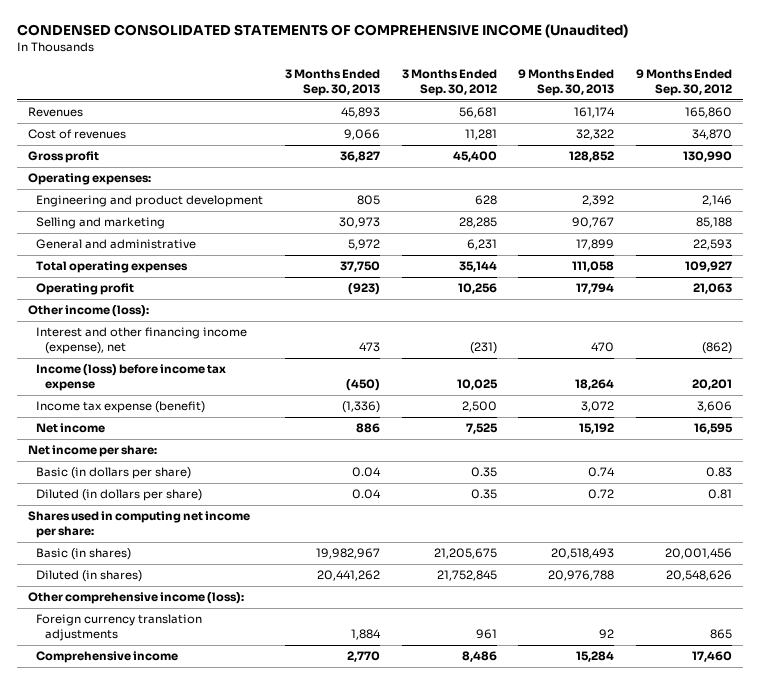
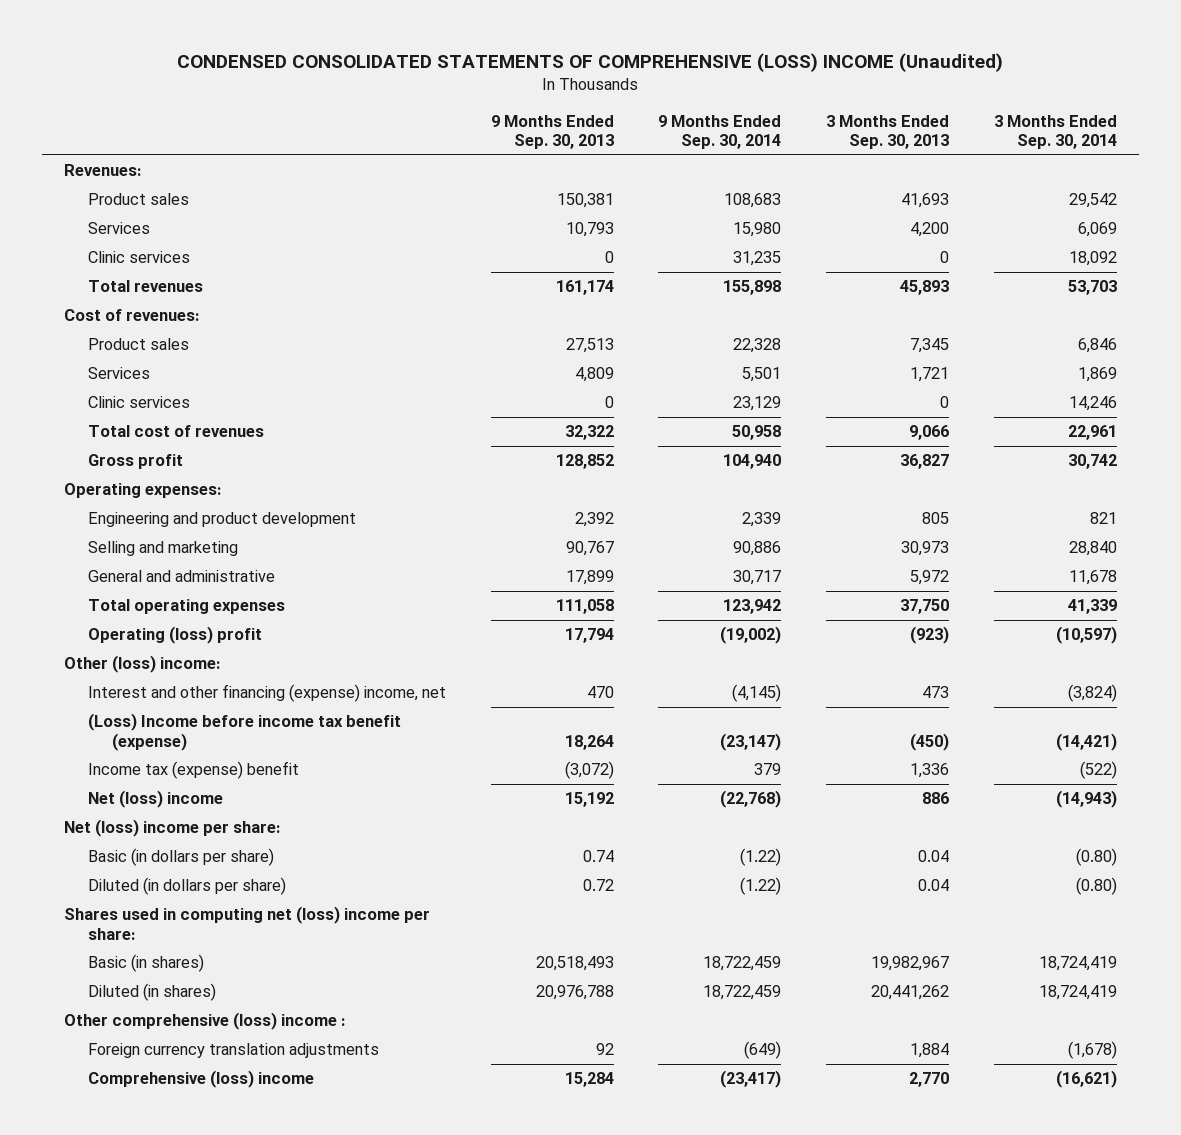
[17,24,629,39] CONDENSED CONSOLIDATED STATEMENTS OF COMPREHENSIVE INCOME (Unaudited) -> [177,52,1004,72] CONDENSED CONSOLIDATED STATEMENTS OF COMPREHENSIVE (LOSS) INCOME (Unaudited)
[401,69,497,97] 3 Months Ended Sep. 30, 2012 -> none
[635,69,732,97] 9 Months Ended Sep. 30, 2012 -> none
none -> [658,115,782,150] 9 Months Ended Sep. 30, 2014
none -> [993,115,1117,150] 3 Months Ended Sep. 30, 2014
none -> [64,164,142,177] Revenues:
none -> [87,193,189,206] Product sales
none -> [87,222,150,235] Services
none -> [87,251,190,264] Clinic services
[27,107,83,118] Revenues -> [87,280,203,293] Total revenues
none -> [64,309,200,322] Cost of revenues:
none -> [87,338,189,351] Product sales
none -> [87,367,150,380] Services
none -> [87,396,190,409] Clinic services
[27,129,126,140] Cost of revenues -> [87,425,264,438] Total cost of revenues
[36,283,135,296] Operating profit -> [87,626,262,645] Operating (loss) profit
[27,305,149,318] Other income (loss): -> [64,655,221,674] Other (loss) income:
[36,327,248,355] Interest and other financing income (expense), net -> [87,684,446,703] Interest and other financing (expense) income, net
[36,364,227,392] Income (loss) before income tax expense -> [87,713,401,751] (Loss) Income before income tax benefit (expense)
[36,401,206,414] Income tax expense (benefit) -> [87,761,299,780] Income tax (expense) benefit
[342,401,381,414] (1,336) -> [910,763,950,779] 1,336
[581,401,615,413] 3,072 -> [564,761,614,780] (3,072)
[36,423,106,434] Net income -> [87,790,223,809] Net (loss) income
[27,445,157,458] Net income per share: -> [64,819,281,838] Net (loss) income per share:
[27,511,250,539] Shares used in computing net income per share: -> [64,906,431,940] Shares used in computing net (loss) income per share:
[27,592,244,605] Other comprehensive income (loss): -> [64,1012,346,1031] Other comprehensive (loss) income :
[36,651,179,664] Comprehensive income -> [87,1070,314,1089] Comprehensive (loss) income

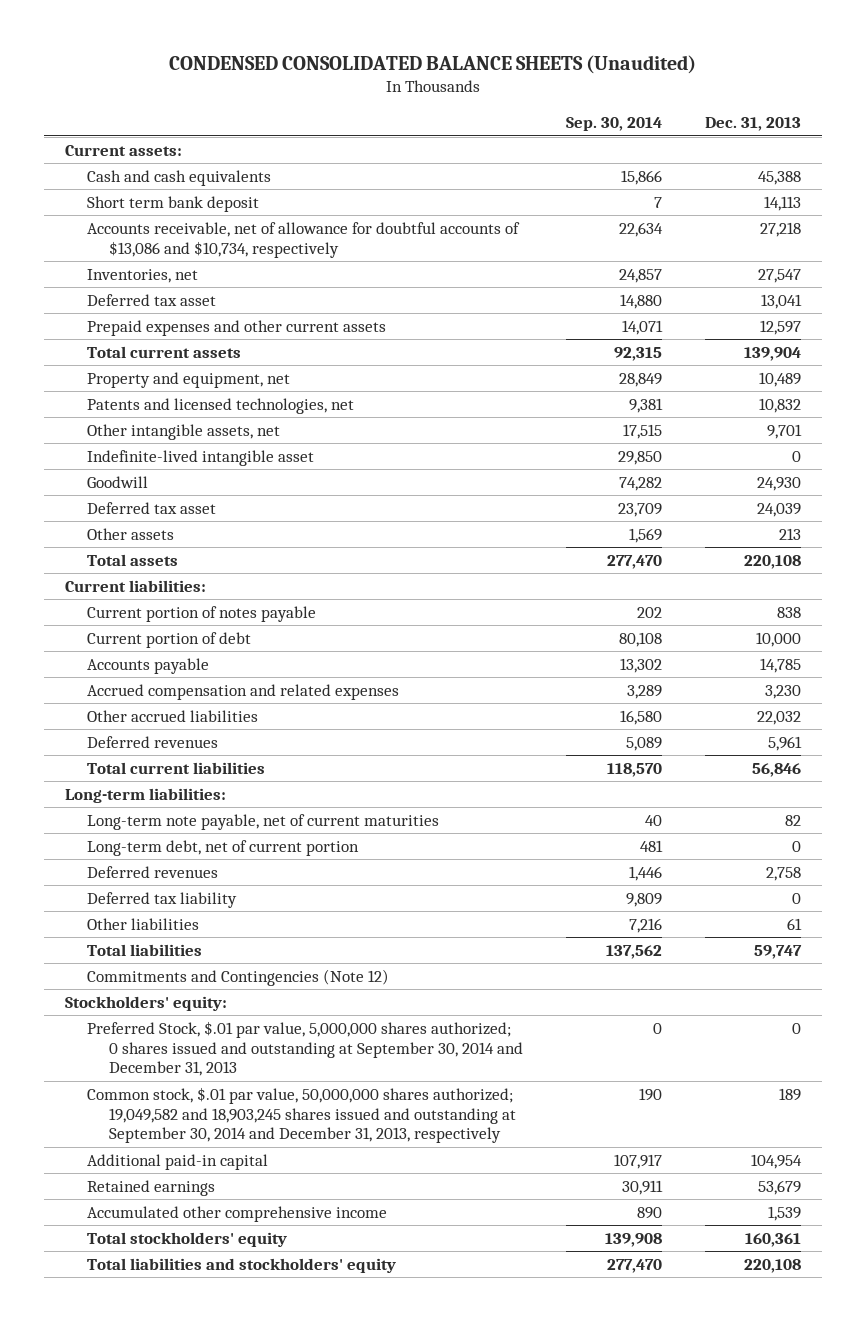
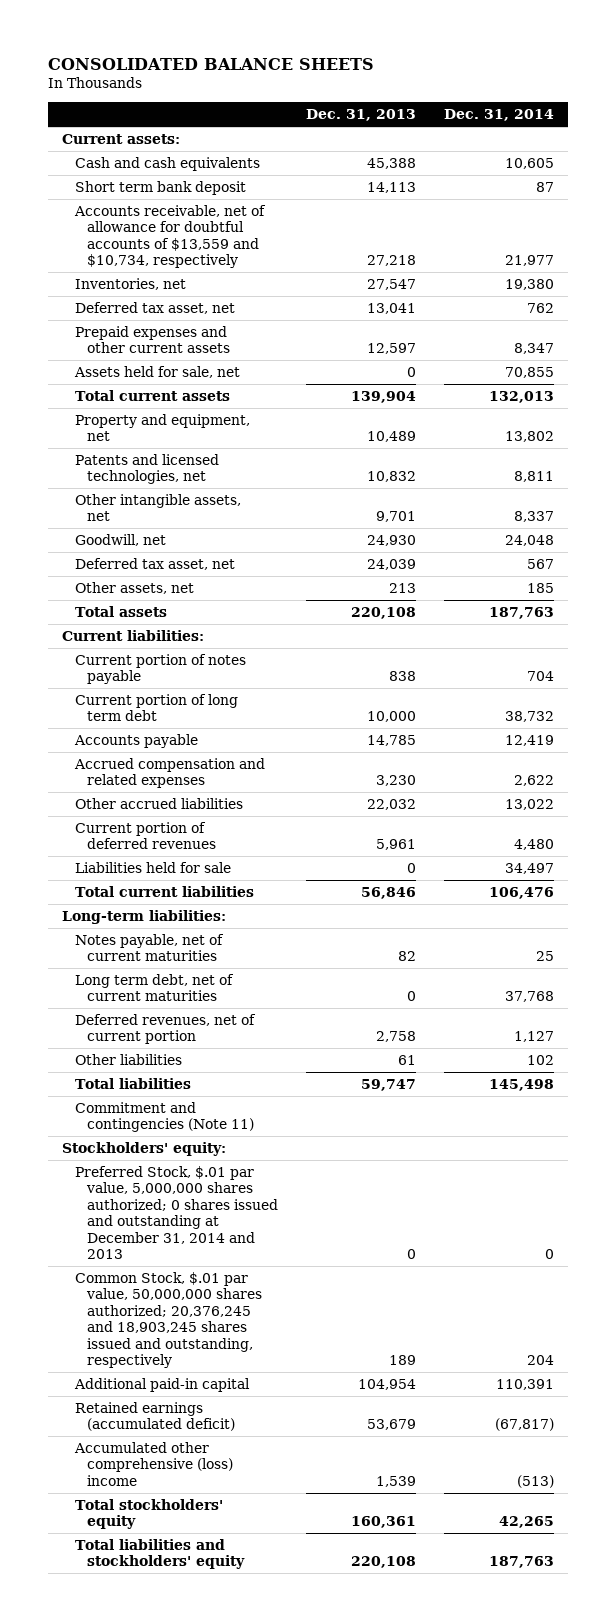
[168,54,696,74] CONDENSED CONSOLIDATED BALANCE SHEETS (Unaudited) -> [47,57,374,70] CONSOLIDATED BALANCE SHEETS
[565,117,662,132] Sep. 30, 2014 -> none
none -> [444,109,555,122] Dec. 31, 2014
[87,221,521,258] Accounts receivable, net of allowance for doubtful accounts of $13,086 and $10,734, respectively -> [73,205,266,269] Accounts receivable, net of allowance for doubtful accounts of $13,559 and $10,734, respectively
[87,293,217,306] Deferred tax asset -> [74,302,235,315] Deferred tax asset, net
none -> [73,366,240,379] Assets held for sale, net
[87,449,315,466] Indefinite-lived intangible asset -> none
[87,475,149,488] Goodwill -> [74,534,166,547] Goodwill, net
[87,501,217,514] Deferred tax asset -> [74,558,235,571] Deferred tax asset, net
[87,527,175,540] Other assets -> [74,582,194,595] Other assets, net
[87,631,252,648] Current portion of debt -> [74,694,238,722] Current portion of long term debt
[87,735,219,748] Deferred revenues -> [74,822,217,850] Current portion of deferred revenues
none -> [74,862,231,874] Liabilities held for sale
[87,891,238,908] Deferred tax liability -> none
[87,813,440,830] Long-term note payable, net of current maturities -> [74,934,224,962] Notes payable, net of current maturities
[87,839,360,856] Long-term debt, net of current portion -> [74,974,234,1002] Long term debt, net of current maturities
[87,865,219,878] Deferred revenues -> [74,1014,256,1045] Deferred revenues, net of current portion
[87,968,390,986] Commitments and Contingencies (Note 12) -> [74,1102,255,1133] Commitment and contingencies (Note 11)
[87,1020,524,1077] Preferred Stock, $.01 par value, 5,000,000 shares authorized; 0 shares issued and outstanding at September 30, 2014 and December 31, 2013 -> [74,1166,279,1260] Preferred Stock, $.01 par value, 5,000,000 shares authorized; 0 shares issued and outstanding at December 31, 2014 and 2013
[87,1086,517,1144] Common stock, $.01 par value, 50,000,000 shares authorized; 19,049,582 and 18,903,245 shares issued and outstanding at September 30, 2014 and December 31, 2013, respectively -> [74,1272,263,1369] Common Stock, $.01 par value, 50,000,000 shares authorized; 20,376,245 and 18,903,245 shares issued and outstanding, respectively
[87,1179,216,1196] Retained earnings -> [74,1402,236,1432] Retained earnings (accumulated deficit)
[87,1205,388,1222] Accumulated other comprehensive income -> [73,1442,234,1486] Accumulated other comprehensive (loss) income

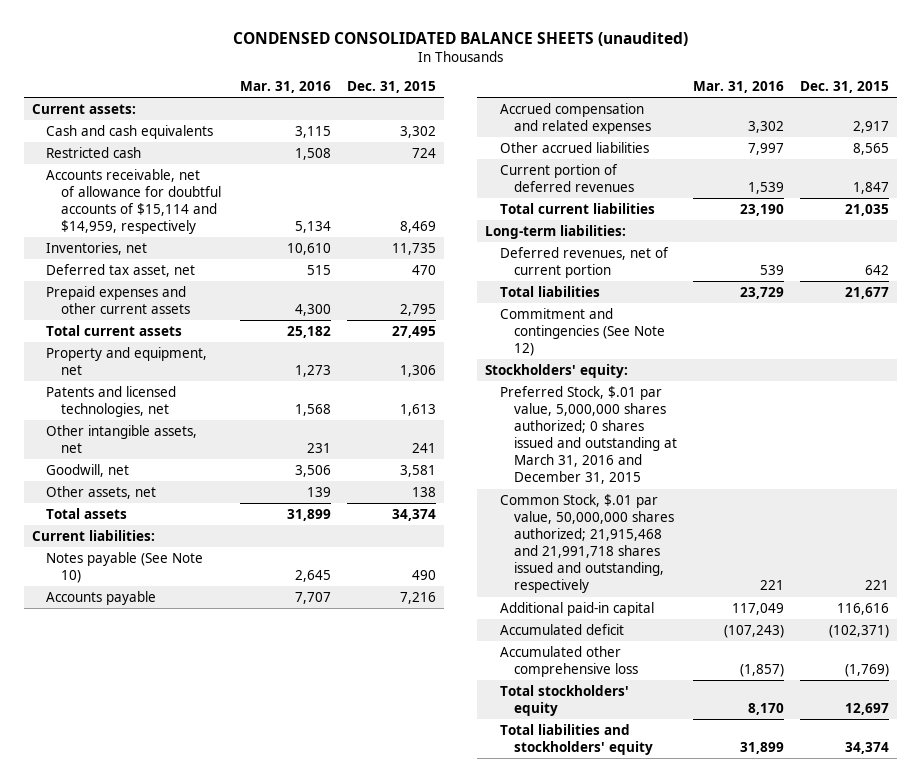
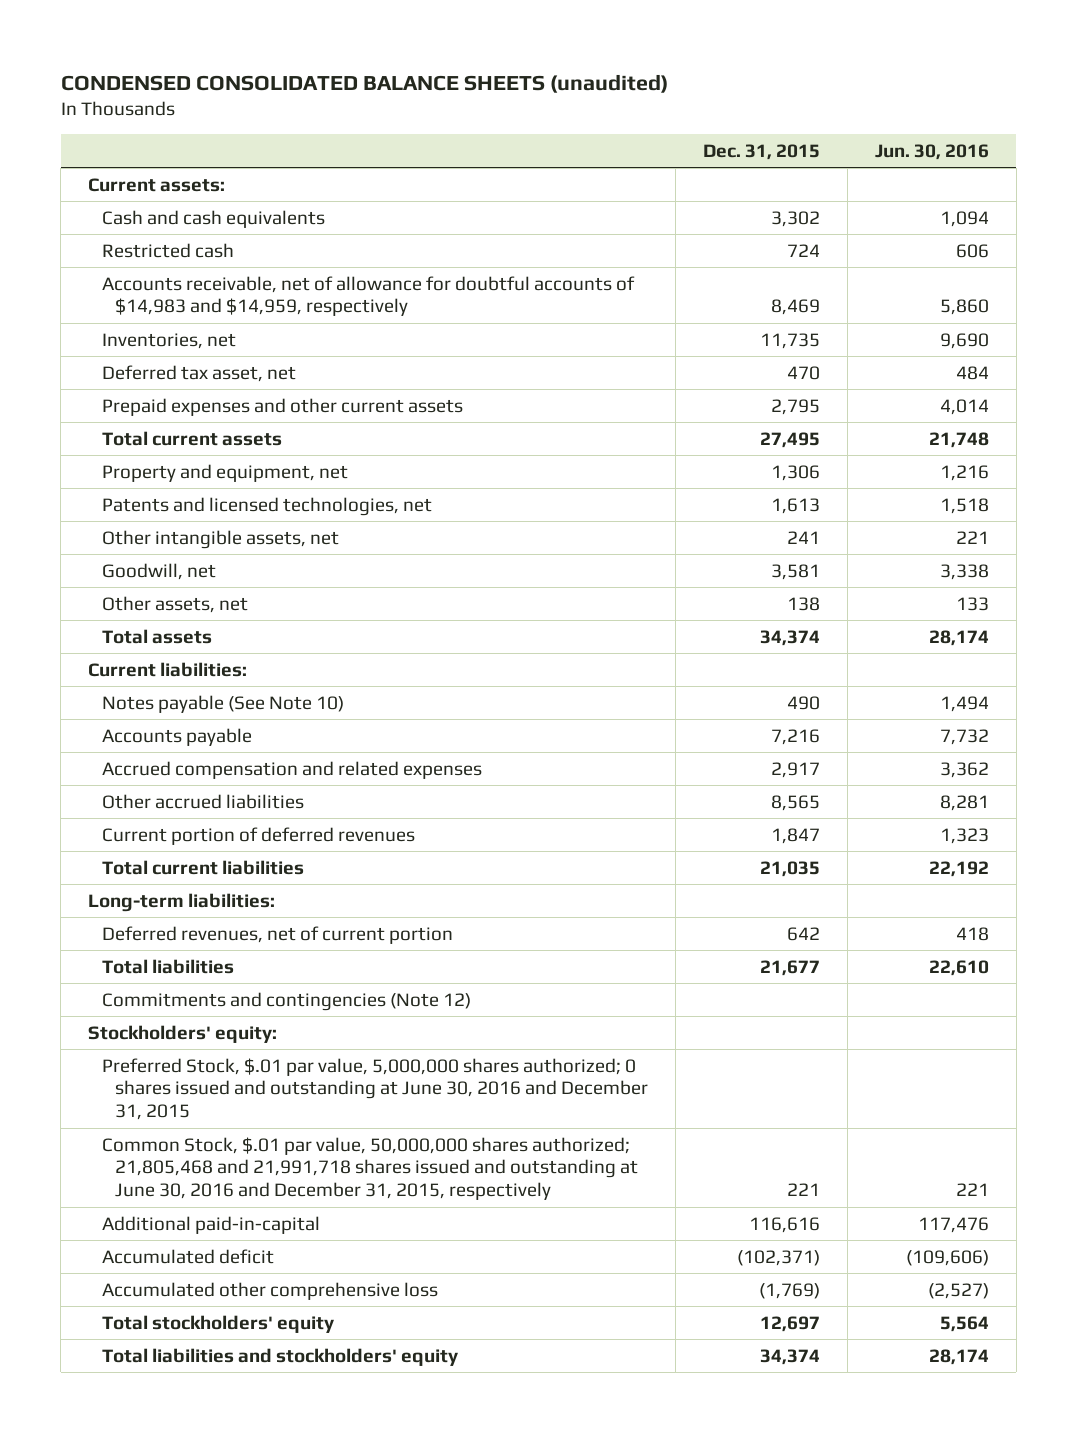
[239,81,331,94] Mar. 31, 2016 -> none
none -> [874,143,989,160] Jun. 30, 2016
[46,168,221,235] Accounts receivable, net of allowance for doubtful accounts of $15,114 and $14,959, respectively -> [101,275,635,317] Accounts receivable, net of allowance for doubtful accounts of $14,983 and $14,959, respectively
[499,307,666,356] Commitment and contingencies (See Note 12) -> [101,991,471,1011] Commitments and contingencies (Note 12)
[499,385,678,485] Preferred Stock, $.01 par value, 5,000,000 shares authorized; 0 shares issued and outstanding at March 31, 2016 and December 31, 2015 -> [101,1057,649,1121] Preferred Stock, $.01 par value, 5,000,000 shares authorized; 0 shares issued and outstanding at June 30, 2016 and December 31, 2015
[499,493,675,594] Common Stock, $.01 par value, 50,000,000 shares authorized; 21,915,468 and 21,991,718 shares issued and outstanding, respectively -> [101,1136,639,1201] Common Stock, $.01 par value, 50,000,000 shares authorized; 21,805,468 and 21,991,718 shares issued and outstanding at June 30, 2016 and December 31, 2015, respectively
[499,601,654,616] Additional paid-in capital -> [101,1215,320,1234] Additional paid-in-capital

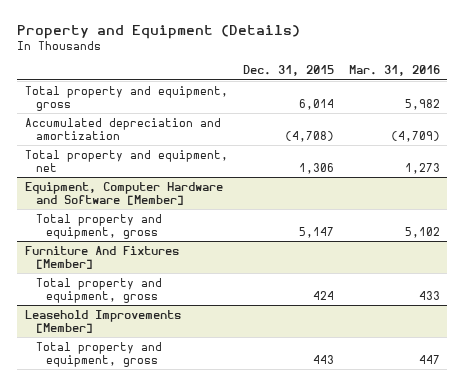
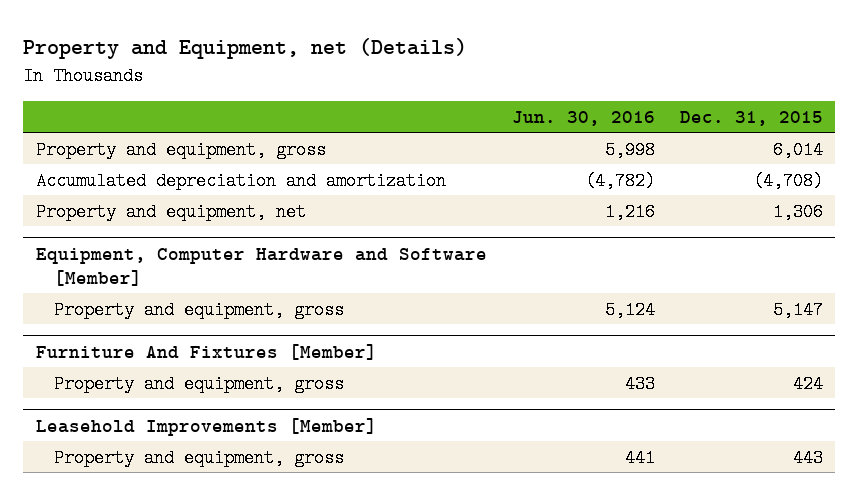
[17,24,301,39] Property and Equipment (Details) -> [23,38,468,60] Property and Equipment, net (Details)
[348,65,440,77] Mar. 31, 2016 -> none
none -> [511,110,655,126] Jun. 30, 2016
[24,85,228,112] Total property and equipment, gross -> [35,140,326,159] Property and equipment, gross
[24,149,228,173] Total property and equipment, net -> [35,202,306,221] Property and equipment, net
[35,213,162,240] Total property and equipment, gross -> [53,300,344,319] Property and equipment, gross
[35,277,162,304] Total property and equipment, gross -> [53,374,344,393] Property and equipment, gross
[35,341,162,368] Total property and equipment, gross -> [53,448,344,467] Property and equipment, gross

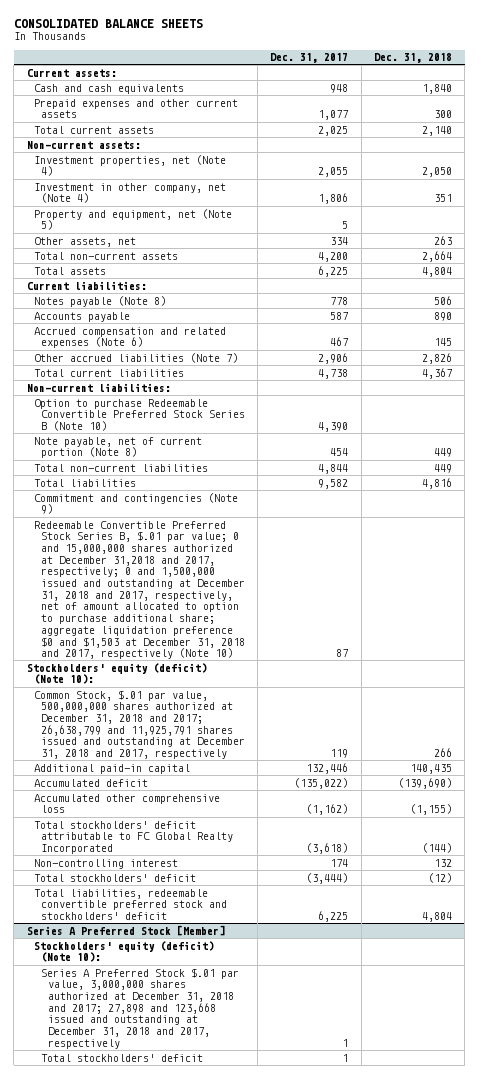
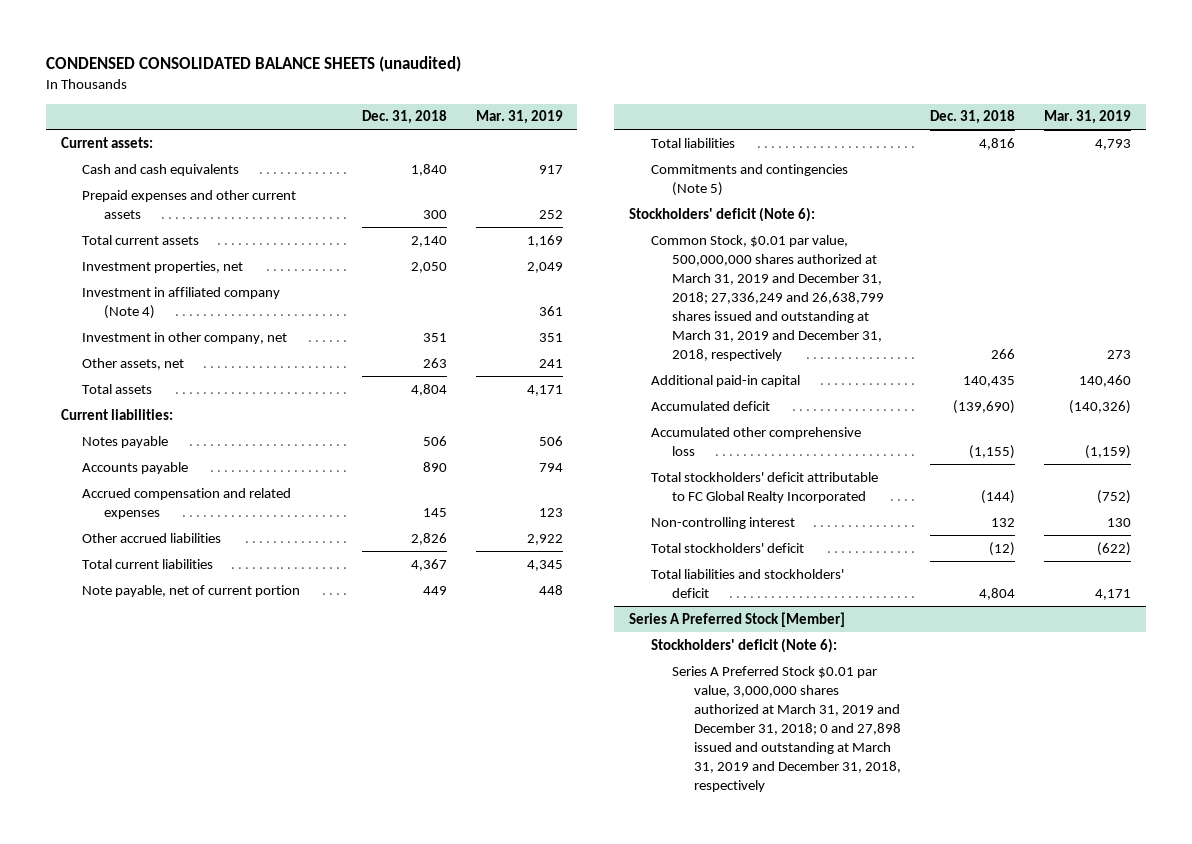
[13,19,203,29] CONSOLIDATED BALANCE SHEETS -> [46,56,462,73] CONDENSED CONSOLIDATED BALANCE SHEETS (unaudited)
[270,53,349,64] Dec. 31, 2017 -> none
none -> [475,110,563,125] Mar. 31, 2019
[26,140,141,149] Non-current assets: -> none
[33,208,232,231] Property and equipment, net (Note 5) -> none
[33,154,226,177] Investment properties, net (Note 4) -> [82,260,244,273] Investment properties, net
none -> [82,286,281,319] Investment in affiliated company (Note 4)
[33,182,226,204] Investment in other company, net (Note 4) -> [82,331,288,344] Investment in other company, net
[33,251,178,260] Total non-current assets -> none
[33,295,166,307] Notes payable (Note 8) -> [82,435,169,448] Notes payable
[33,326,226,349] Accrued compensation and related expenses (Note 6) -> [82,487,292,519] Accrued compensation and related expenses
[33,352,238,363] Other accrued liabilities (Note 7) -> [82,532,222,543] Other accrued liabilities
[26,382,171,392] Non-current liabilities: -> none
[33,398,245,432] Option to purchase Redeemable Convertible Preferred Stock Series B (Note 10) -> none
[33,463,208,472] Total non-current liabilities -> none
[33,436,202,459] Note payable, net of current portion (Note 8) -> [82,584,301,597] Note payable, net of current portion
[33,520,245,660] Redeemable Convertible Preferred Stock Series B, $.01 par value; 0 and 15,000,000 shares authorized at December 31,2018 and 2017, respectively; 0 and 1,500,000 issued and outstanding at December 31, 2018 and 2017, respectively, net of amount allocated to option to purchase additional share; aggregate liquidation preference $0 and $1,503 at December 31, 2018 and 2017, respectively (Note 10) -> none
[33,492,238,515] Commitment and contingencies (Note 9) -> [650,163,848,196] Commitments and contingencies (Note 5)
[26,662,207,685] Stockholders' equity (deficit) (Note 10): -> [628,206,815,222] Stockholders' deficit (Note 6):
[33,689,245,760] Common Stock, $.01 par value, 500,000,000 shares authorized at December 31, 2018 and 2017; 26,638,799 and 11,925,791 shares issued and outstanding at December 31, 2018 and 2017, respectively -> [650,234,885,362] Common Stock, $0.01 par value, 500,000,000 shares authorized at March 31, 2019 and December 31, 2018; 27,336,249 and 26,638,799 shares issued and outstanding at March 31, 2019 and December 31, 2018, respectively
[33,888,227,921] Total liabilities, redeemable convertible preferred stock and stockholders' deficit -> [650,568,844,598] Total liabilities and stockholders' deficit
[40,1053,203,1062] Total stockholders' deficit -> none
[33,940,214,963] Stockholders' equity (deficit) (Note 10): -> [650,637,837,653] Stockholders' deficit (Note 6):
[40,967,239,1049] Series A Preferred Stock $.01 par value, 3,000,000 shares authorized at December 31, 2018 and 2017; 27,898 and 123,668 issued and outstanding at December 31, 2018 and 2017, respectively -> [672,665,901,793] Series A Preferred Stock $0.01 par value, 3,000,000 shares authorized at March 31, 2019 and December 31, 2018; 0 and 27,898 issued and outstanding at March 31, 2019 and December 31, 2018, respectively

